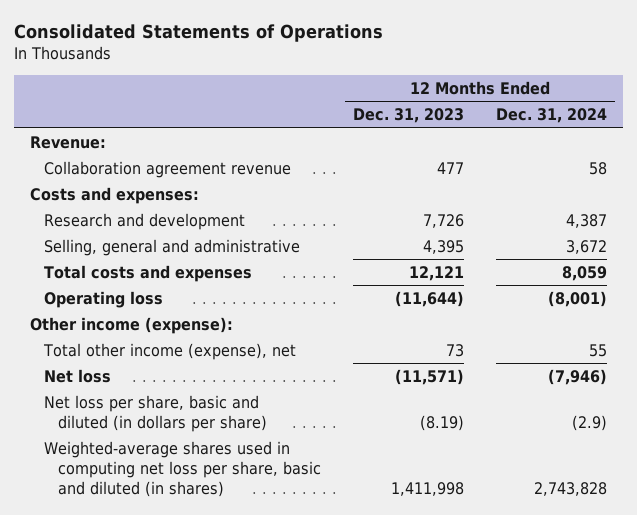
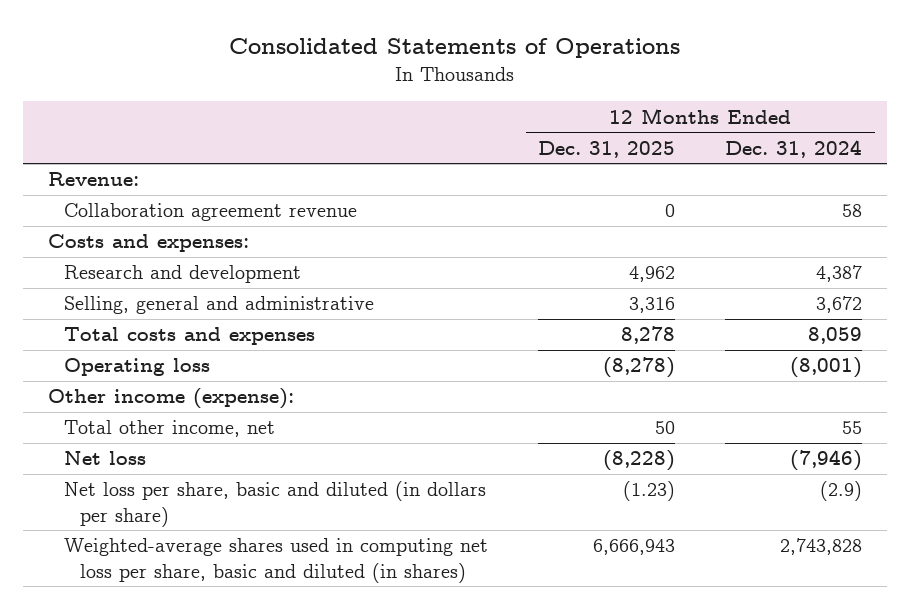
[353,108,465,124] Dec. 31, 2023 -> none
none -> [538,140,676,158] Dec. 31, 2025
[43,342,297,360] Total other income (expense), net -> [64,420,276,438] Total other income, net

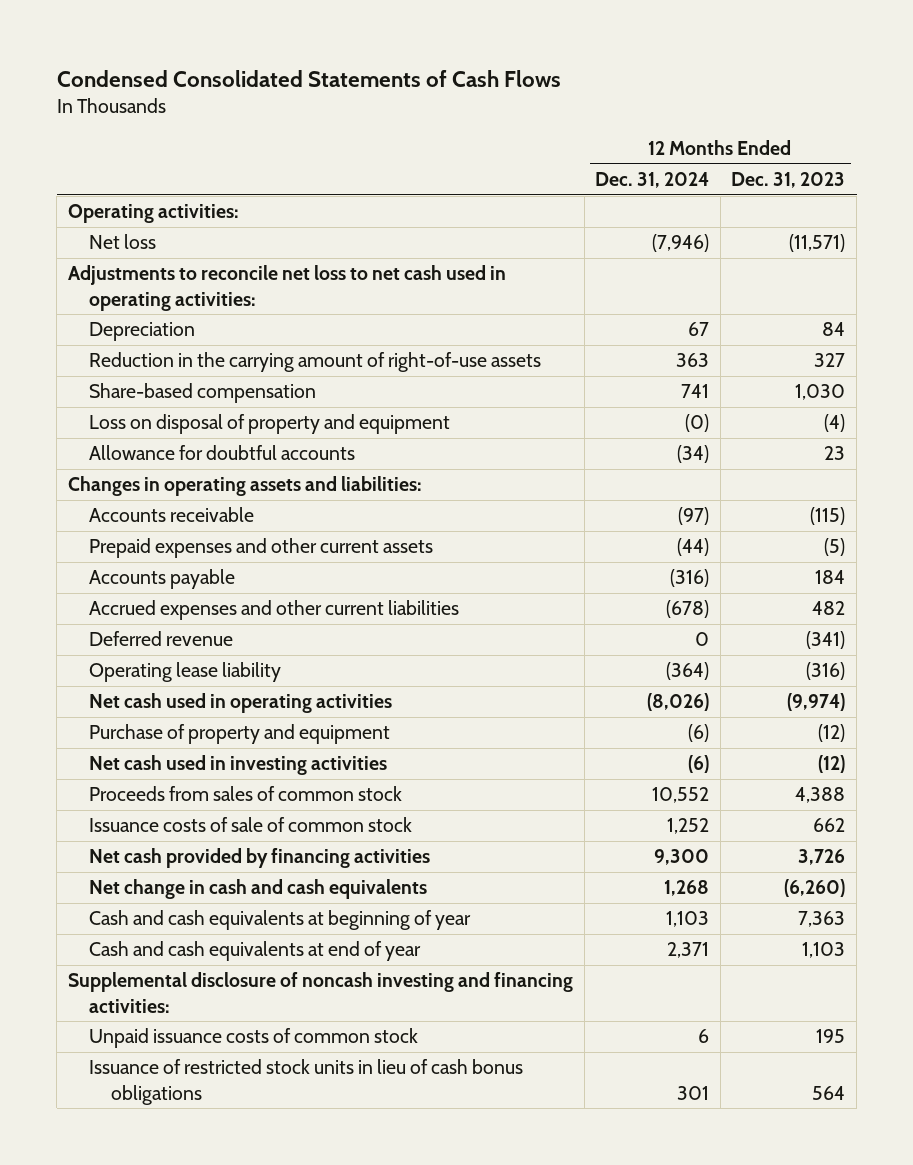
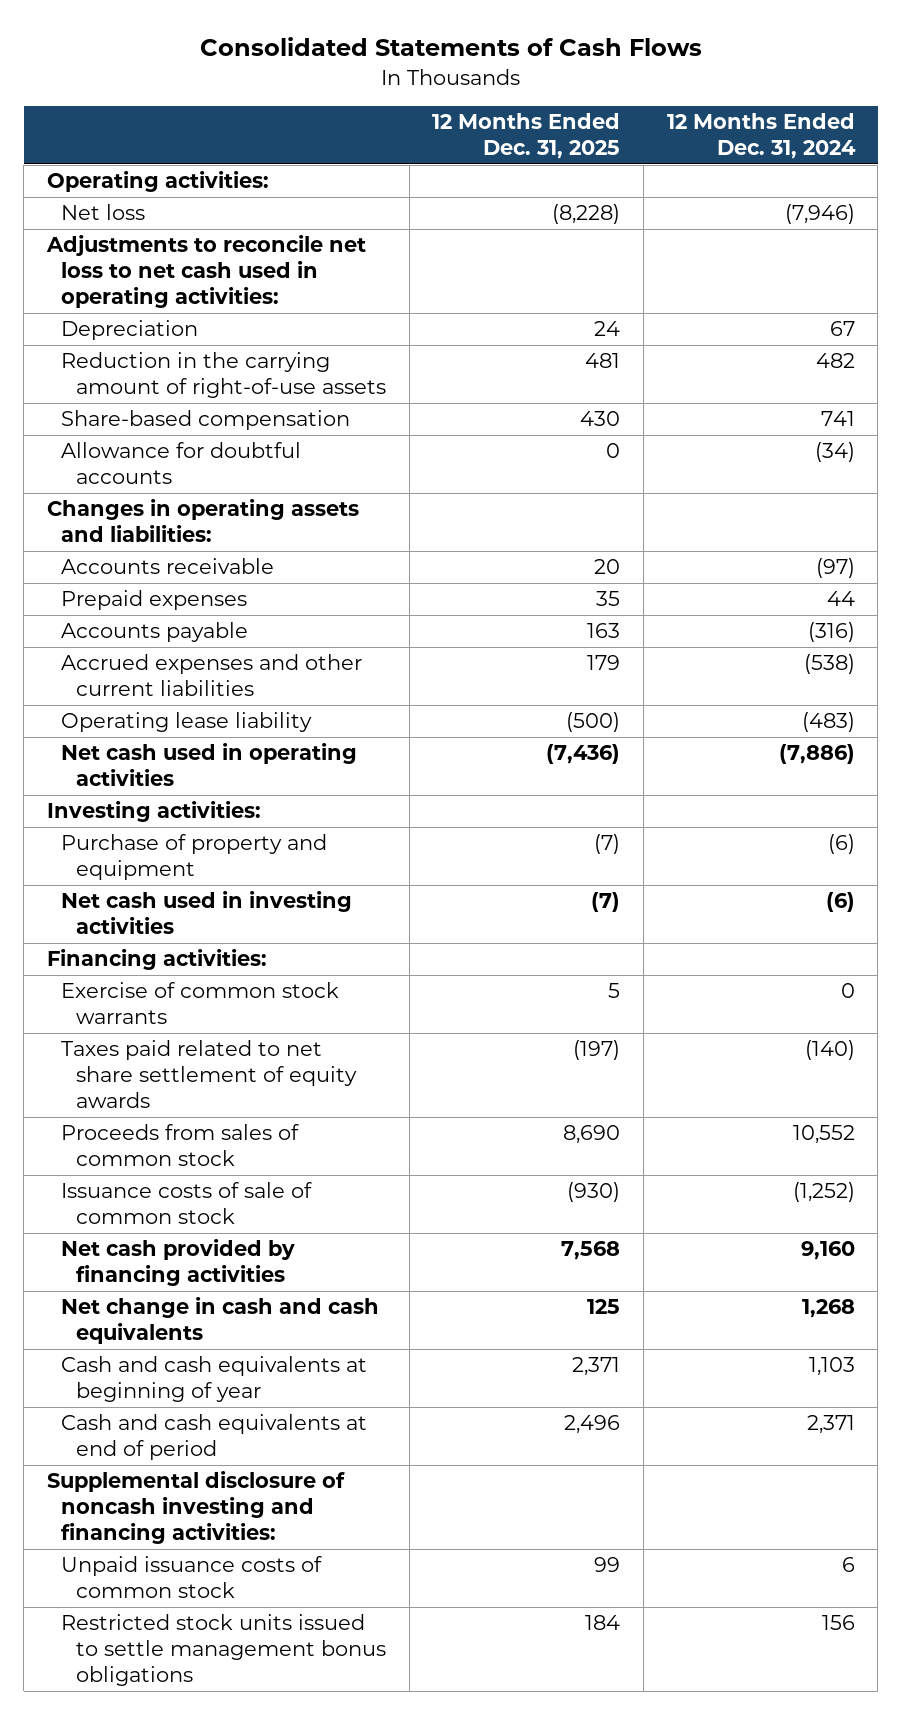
[56,70,561,88] Condensed Consolidated Statements of Cash Flows -> [199,37,702,57] Consolidated Statements of Cash Flows
[731,172,846,189] Dec. 31, 2023 -> none
none -> [432,113,621,159] 12 Months Ended Dec. 31, 2025
[676,353,710,368] 363 -> [815,353,855,369] 482
[89,414,451,435] Loss on disposal of property and equipment -> none
[89,538,434,559] Prepaid expenses and other current assets -> [61,590,248,611] Prepaid expenses
[677,538,710,557] (44) -> [826,591,855,607] 44
[89,631,234,647] Deferred revenue -> none
[666,600,710,619] (678) -> [803,654,855,675] (538)
[666,662,710,681] (364) -> [801,712,855,733] (483)
[647,693,710,712] (8,026) -> [778,744,855,765] (7,886)
none -> [46,801,261,823] Investing activities:
none -> [46,949,267,971] Financing activities:
none -> [61,982,340,1025] Exercise of common stock warrants
none -> [61,1040,358,1109] Taxes paid related to net share settlement of equity awards
[667,818,710,835] 1,252 -> [792,1182,855,1203] (1,252)
[654,849,710,866] 9,300 -> [800,1241,855,1261] 9,160
[89,941,422,962] Cash and cash equivalents at end of year -> [61,1414,368,1461] Cash and cash equivalents at end of period
[89,1059,524,1105] Issuance of restricted stock units in lieu of cash bonus obligations -> [61,1614,387,1687] Restricted stock units issued to settle management bonus obligations
[677,1085,710,1100] 301 -> [821,1615,855,1631] 156

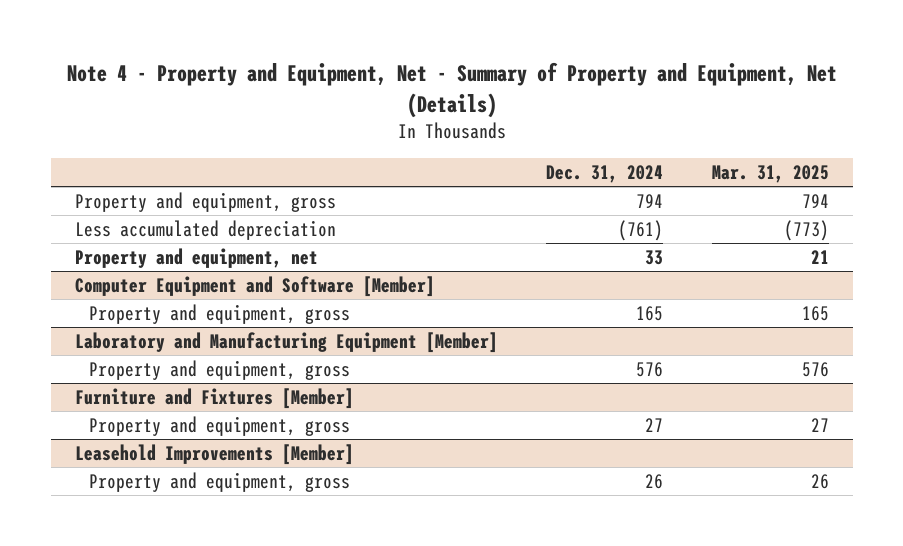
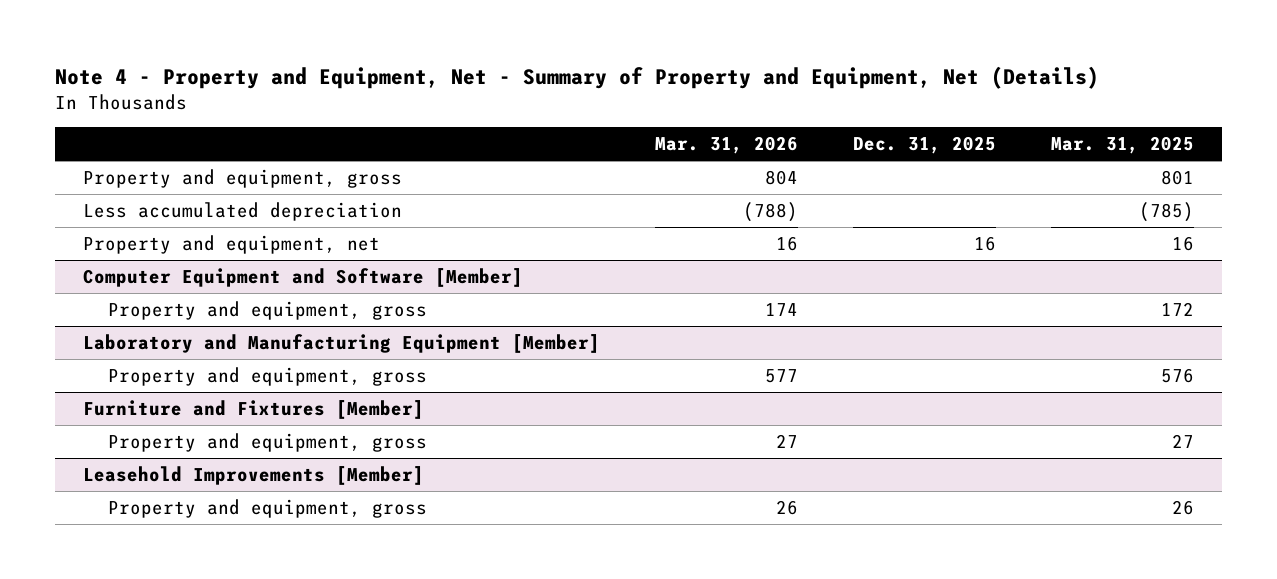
[546,165,664,184] Dec. 31, 2024 -> none
none -> [655,136,799,155] Mar. 31, 2026
none -> [853,136,997,155] Dec. 31, 2025
[801,194,829,209] 794 -> [1161,169,1195,185] 801
[783,220,829,242] (773) -> [1139,201,1195,222] (785)
[810,250,829,265] 21 -> [1172,235,1195,251] 16
[801,306,829,322] 165 -> [1161,301,1195,316] 172

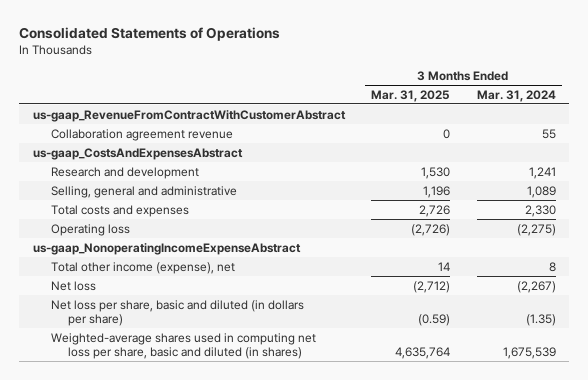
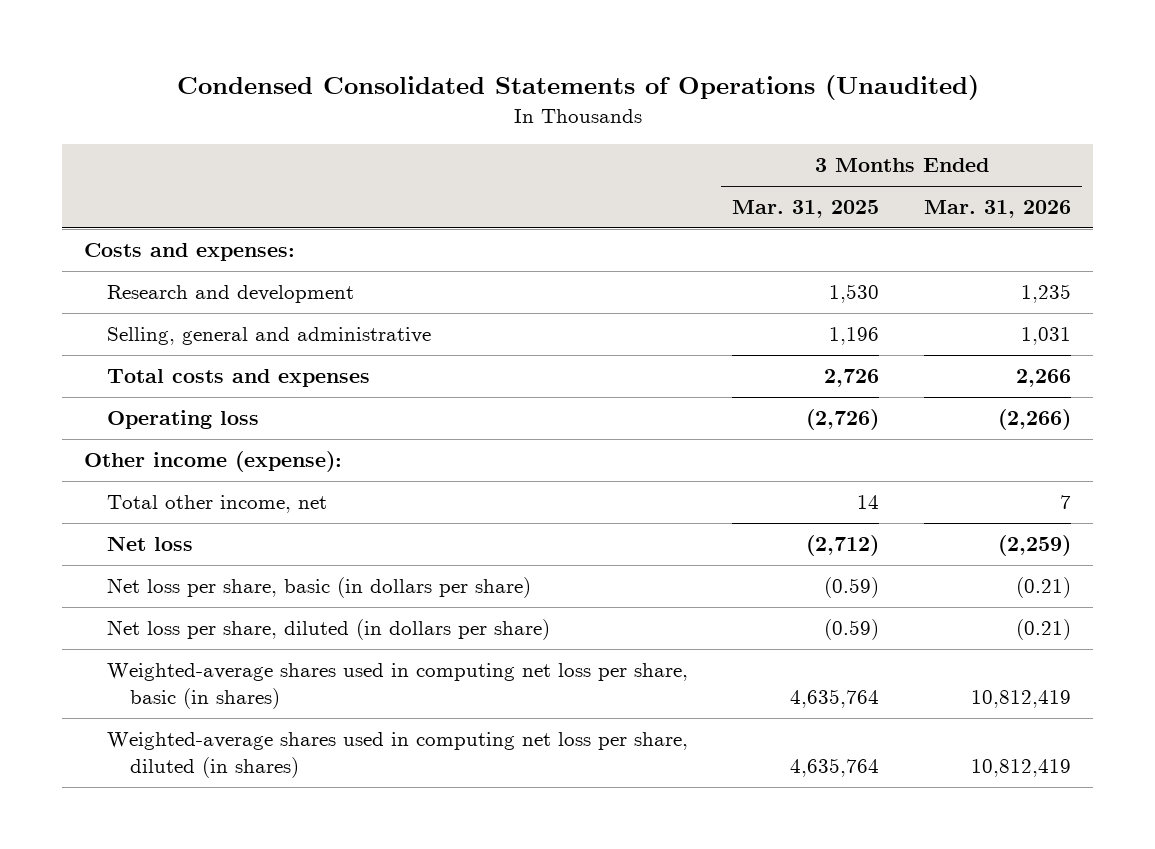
[19,27,281,42] Consolidated Statements of Operations -> [176,75,979,101] Condensed Consolidated Statements of Operations (Unaudited)
[476,89,556,102] Mar. 31, 2024 -> none
none -> [924,200,1072,219] Mar. 31, 2026
[32,109,346,122] us-gaap_RevenueFromContractWithCustomerAbstract -> none
[50,128,233,141] Collaboration agreement revenue -> none
[32,147,243,160] us-gaap_CostsAndExpensesAbstract -> [83,243,295,262] Costs and expenses:
[32,242,301,255] us-gaap_NonoperatingIncomeExpenseAbstract -> [83,451,342,473] Other income (expense):
[50,261,235,274] Total other income (expense), net -> [106,495,327,514] Total other income, net
[50,299,304,326] Net loss per share, basic and diluted (in dollars per share) -> [106,577,531,599] Net loss per share, basic (in dollars per share)
none -> [106,619,550,641] Net loss per share, diluted (in dollars per share)
[50,332,316,359] Weighted-average shares used in computing net loss per share, basic and diluted (in shares) -> [106,663,688,710] Weighted-average shares used in computing net loss per share, basic (in shares)
none -> [106,732,688,779] Weighted-average shares used in computing net loss per share, diluted (in shares)

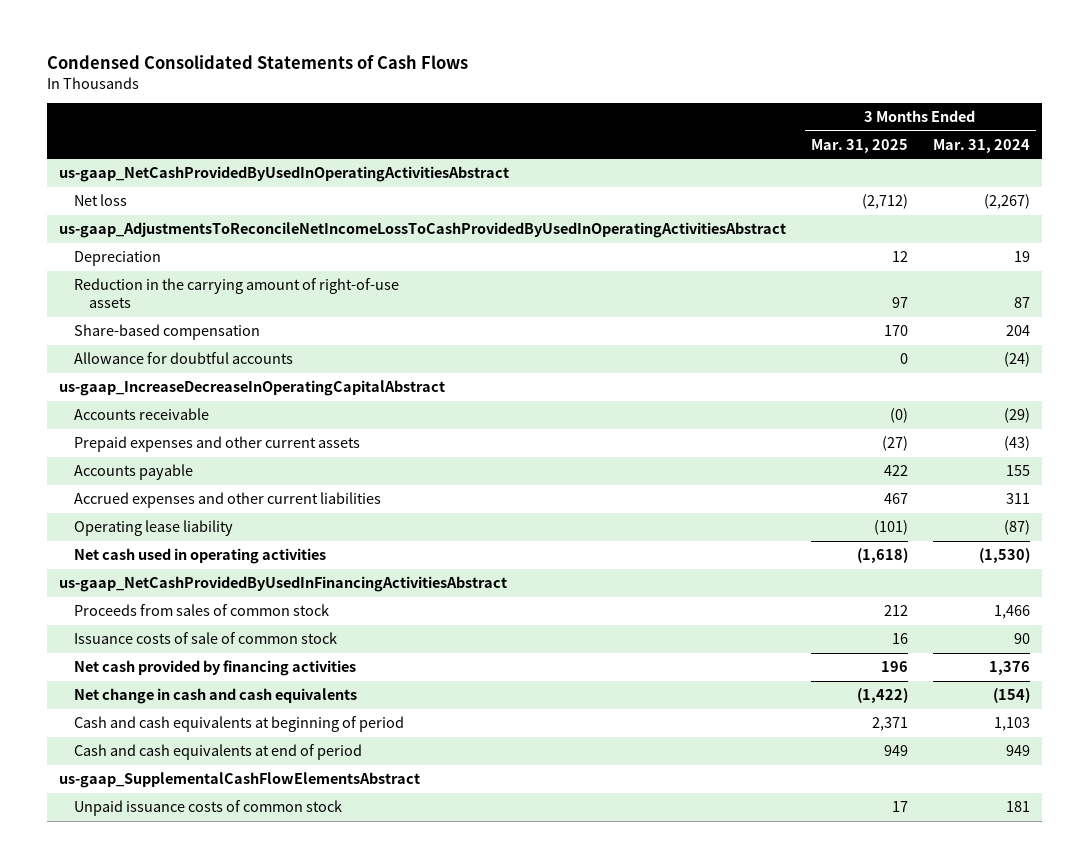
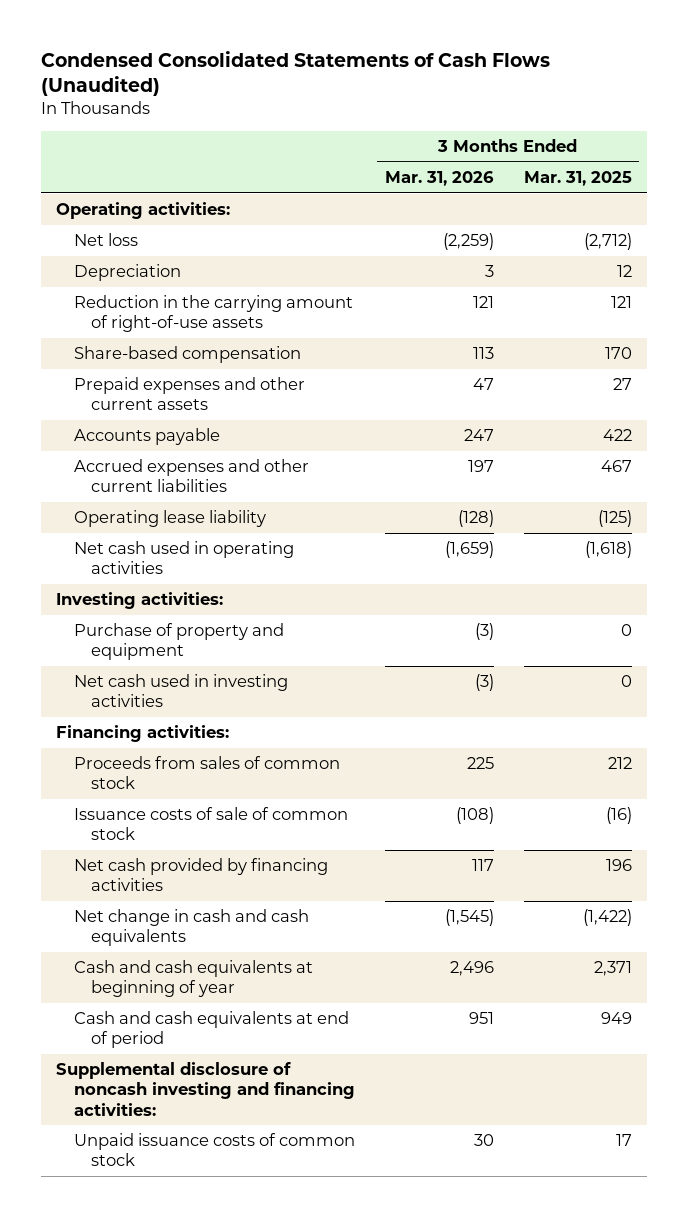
[46,55,468,70] Condensed Consolidated Statements of Cash Flows -> [41,50,551,97] Condensed Consolidated Statements of Cash Flows (Unaudited)
[932,138,1030,153] Mar. 31, 2024 -> none
none -> [384,170,494,186] Mar. 31, 2026
[59,166,510,183] us-gaap_NetCashProvidedByUsedInOperatingActivitiesAbstract -> [56,202,231,220] Operating activities:
[59,222,787,239] us-gaap_AdjustmentsToReconcileNetIncomeLossToCashProvidedByUsedInOperatingActivitiesAbstract -> none
[891,297,908,309] 97 -> [610,296,632,309] 121
[73,352,293,365] Allowance for doubtful accounts -> none
[59,380,446,397] us-gaap_IncreaseDecreaseInOperatingCapitalAbstract -> none
[73,408,209,421] Accounts receivable -> none
[881,436,908,452] (27) -> [612,378,632,391] 27
[873,520,908,536] (101) -> [597,510,632,528] (125)
none -> [56,592,224,610] Investing activities:
none -> [73,623,284,661] Purchase of property and equipment
none -> [73,674,288,708] Net cash used in investing activities
[59,576,508,593] us-gaap_NetCashProvidedByUsedInFinancingActivitiesAbstract -> [56,725,230,743] Financing activities:
[891,633,908,645] 16 -> [605,807,632,825] (16)
[73,716,404,733] Cash and cash equivalents at beginning of period -> [73,960,313,998] Cash and cash equivalents at beginning of year
[59,772,421,789] us-gaap_SupplementalCashFlowElementsAbstract -> none
none -> [56,1062,355,1116] Supplemental disclosure of noncash investing and financing activities:

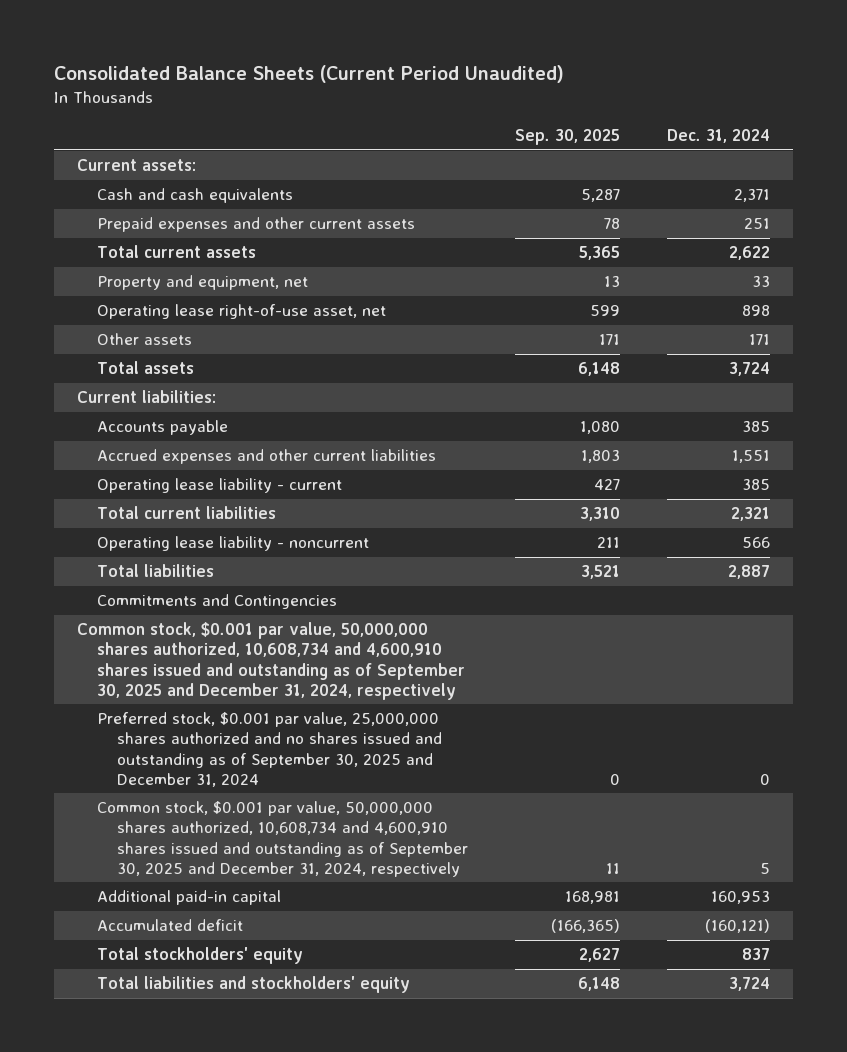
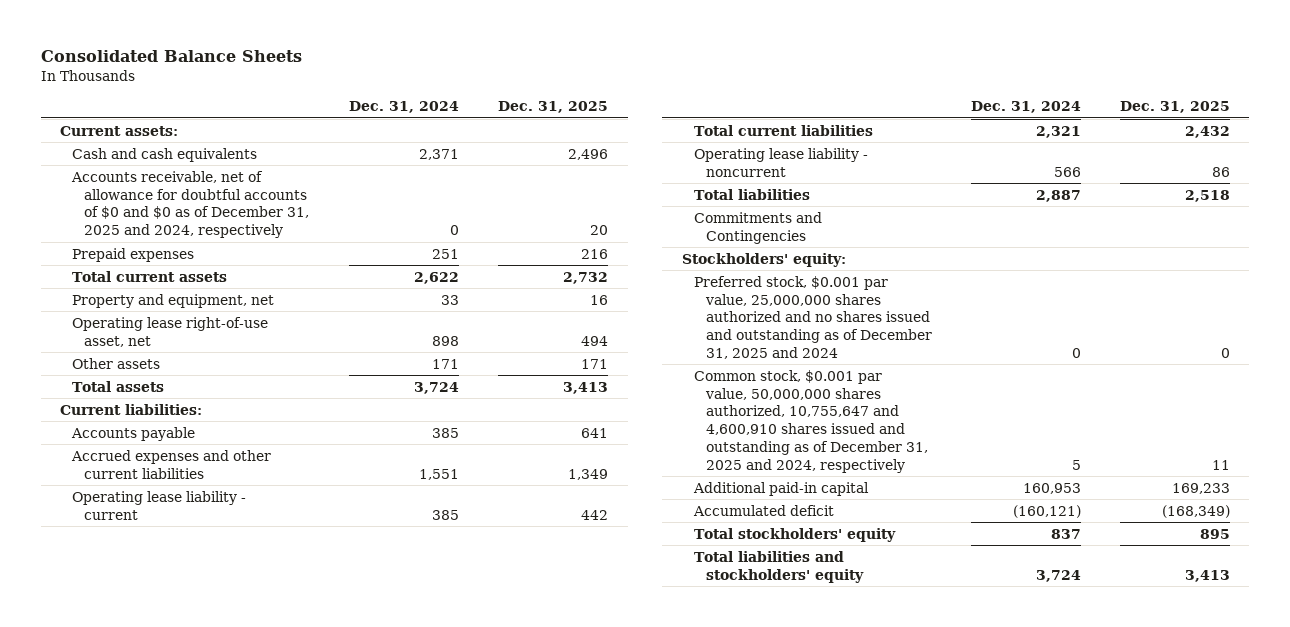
[53,65,564,84] Consolidated Balance Sheets (Current Period Unaudited) -> [40,50,302,63] Consolidated Balance Sheets
[514,129,620,146] Sep. 30, 2025 -> none
none -> [498,101,609,114] Dec. 31, 2025
none -> [71,170,310,239] Accounts receivable, net of allowance for doubtful accounts of $0 and $0 as of December 31, 2025 and 2024, respectively
[96,217,415,233] Prepaid expenses and other current assets -> [72,247,195,262] Prepaid expenses
[77,622,465,700] Common stock, $0.001 par value, 50,000,000 shares authorized, 10,608,734 and 4,600,910 shares issued and outstanding as of September 30, 2025 and December 31, 2024, respectively -> [681,252,846,267] Stockholders' equity:
[96,712,442,787] Preferred stock, $0.001 par value, 25,000,000 shares authorized and no shares issued and outstanding as of September 30, 2025 and December 31, 2024 -> [693,275,932,359] Preferred stock, $0.001 par value, 25,000,000 shares authorized and no shares issued and outstanding as of December 31, 2025 and 2024
[96,801,468,877] Common stock, $0.001 par value, 50,000,000 shares authorized, 10,608,734 and 4,600,910 shares issued and outstanding as of September 30, 2025 and December 31, 2024, respectively -> [693,369,928,473] Common stock, $0.001 par value, 50,000,000 shares authorized, 10,755,647 and 4,600,910 shares issued and outstanding as of December 31, 2025 and 2024, respectively

